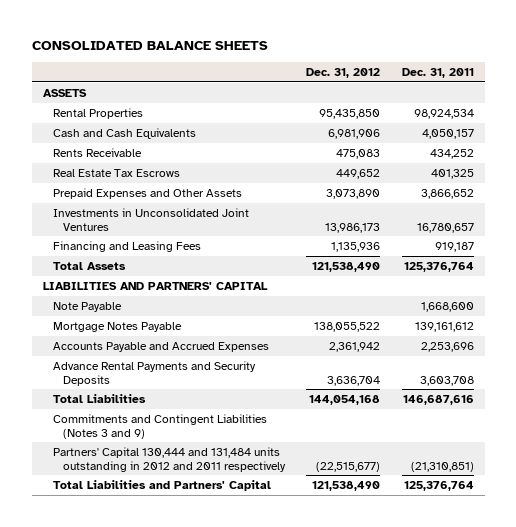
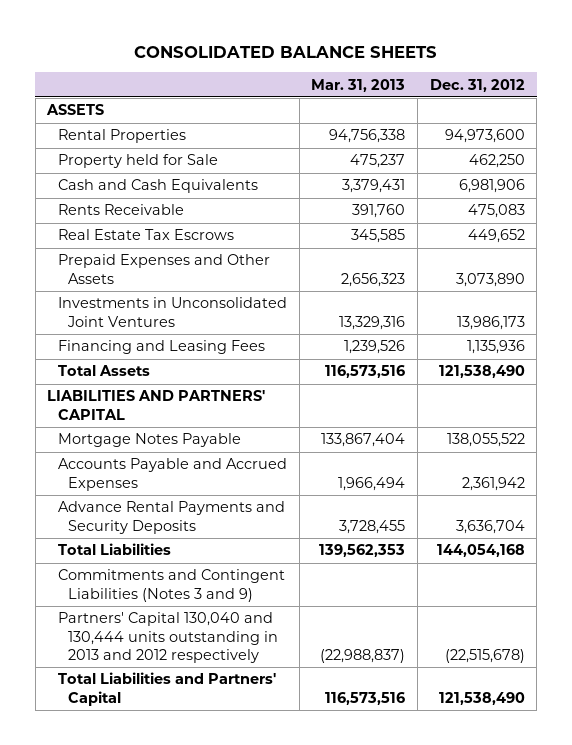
[401,67,474,78] Dec. 31, 2011 -> none
none -> [311,78,406,92] Mar. 31, 2013
[319,108,381,119] 95,435,850 -> [444,129,525,144] 94,973,600
none -> [57,154,218,169] Property held for Sale
[52,301,122,312] Note Payable -> none
[52,446,286,472] Partners' Capital 130,444 and 131,484 units outstanding in 2012 and 2011 respectively -> [57,612,279,663] Partners' Capital 130,040 and 130,444 units outstanding in 2013 and 2012 respectively
[316,461,381,472] (22,515,677) -> [444,648,525,663] (22,515,678)

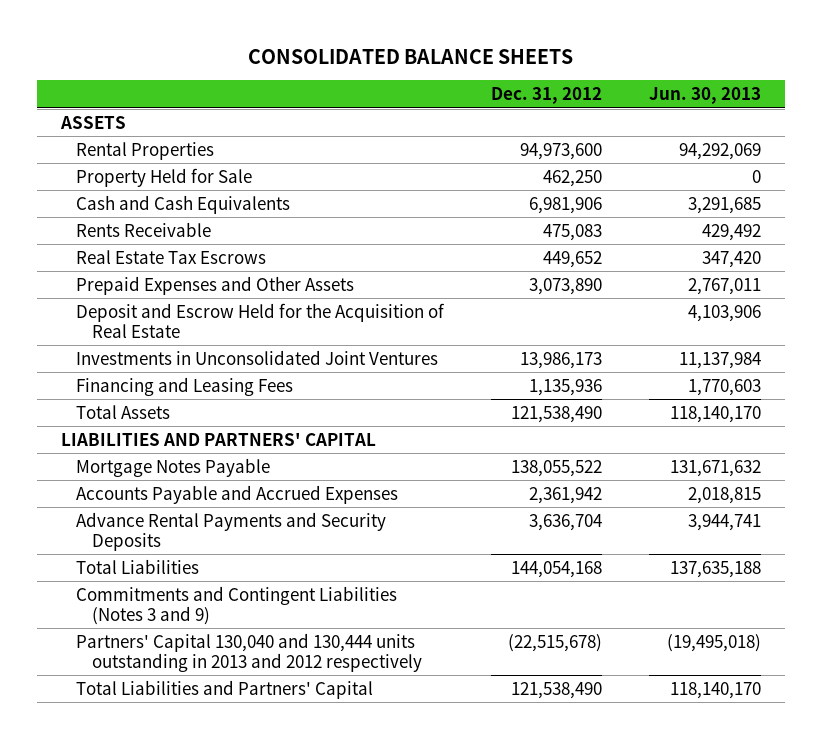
[311,78,406,92] Mar. 31, 2013 -> none
none -> [649,87,762,105] Jun. 30, 2013
[57,154,218,169] Property held for Sale -> [76,167,253,187] Property Held for Sale
none -> [76,302,446,338] Deposit and Escrow Held for the Acquisition of Real Estate

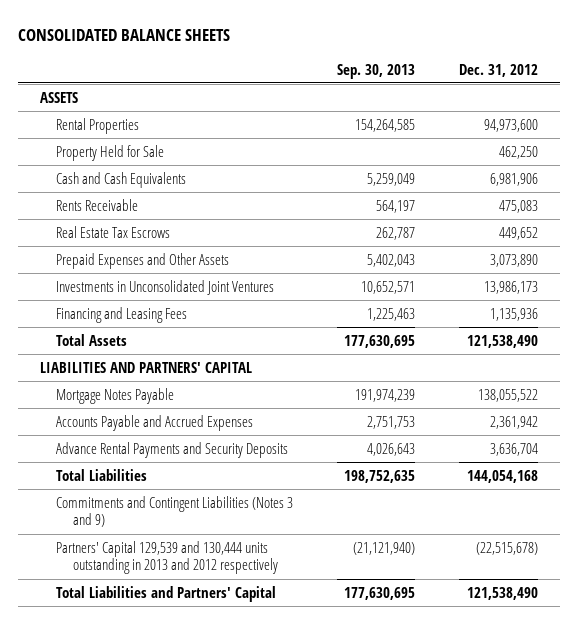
[649,87,762,105] Jun. 30, 2013 -> none
none -> [337,63,416,79] Sep. 30, 2013
[76,302,446,338] Deposit and Escrow Held for the Acquisition of Real Estate -> none
[76,632,423,672] Partners' Capital 130,040 and 130,444 units outstanding in 2013 and 2012 respectively -> [56,540,278,575] Partners' Capital 129,539 and 130,444 units outstanding in 2013 and 2012 respectively

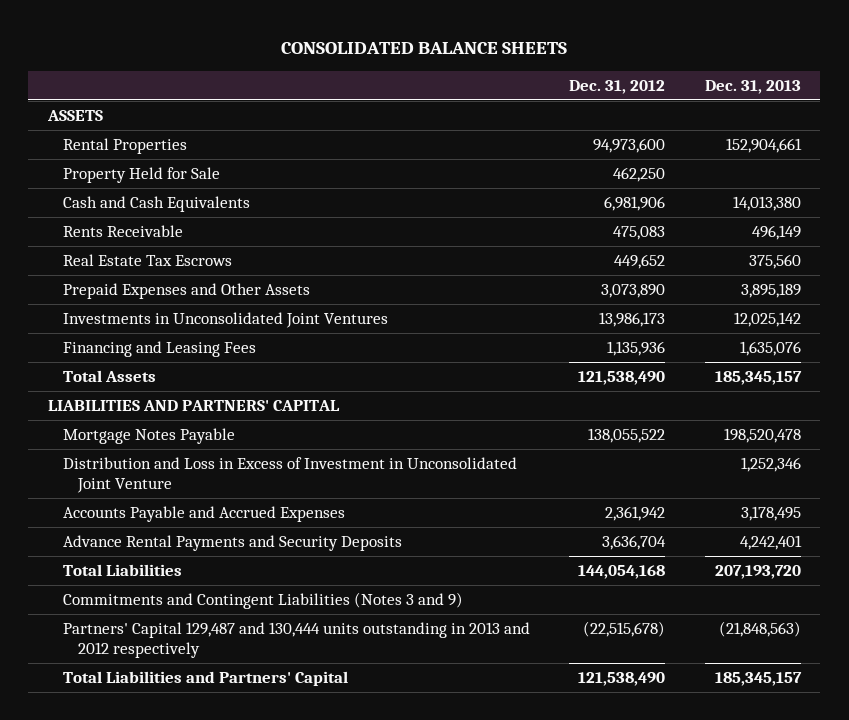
[337,63,416,79] Sep. 30, 2013 -> none
none -> [704,79,801,94] Dec. 31, 2013
none -> [62,457,517,493] Distribution and Loss in Excess of Investment in Unconsolidated Joint Venture
[56,540,278,575] Partners' Capital 129,539 and 130,444 units outstanding in 2013 and 2012 respectively -> [62,622,530,658] Partners' Capital 129,487 and 130,444 units outstanding in 2013 and 2012 respectively

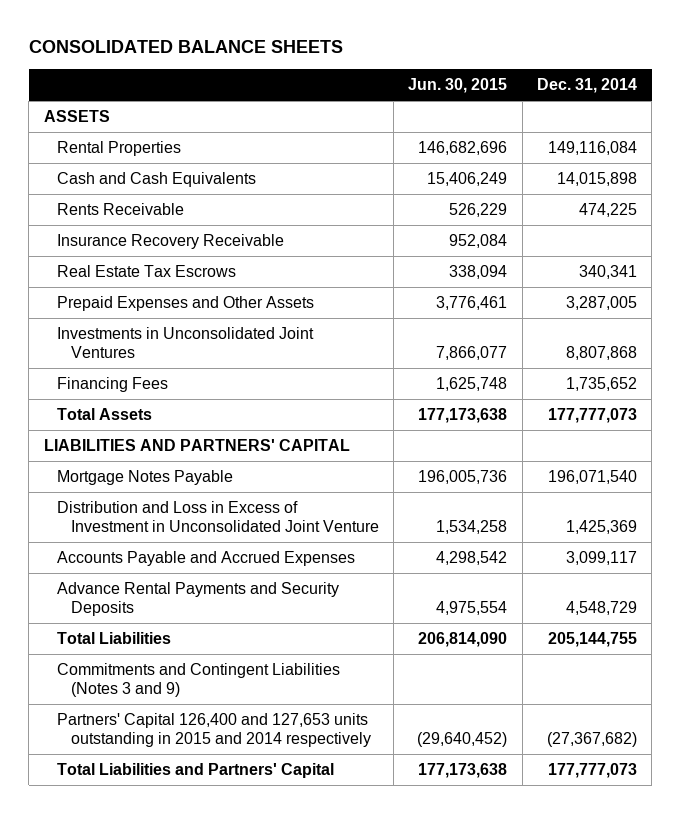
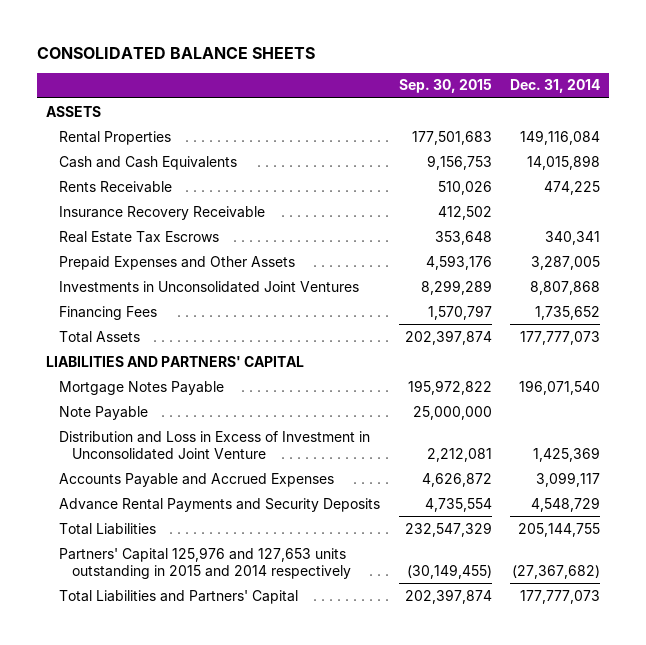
[408,78,508,94] Jun. 30, 2015 -> none
none -> [398,79,492,94] Sep. 30, 2015
none -> [59,405,149,420] Note Payable
[57,663,341,698] Commitments and Contingent Liabilities (Notes 3 and 9) -> none
[57,713,371,748] Partners' Capital 126,400 and 127,653 units outstanding in 2015 and 2014 respectively -> [59,546,352,579] Partners' Capital 125,976 and 127,653 units outstanding in 2015 and 2014 respectively

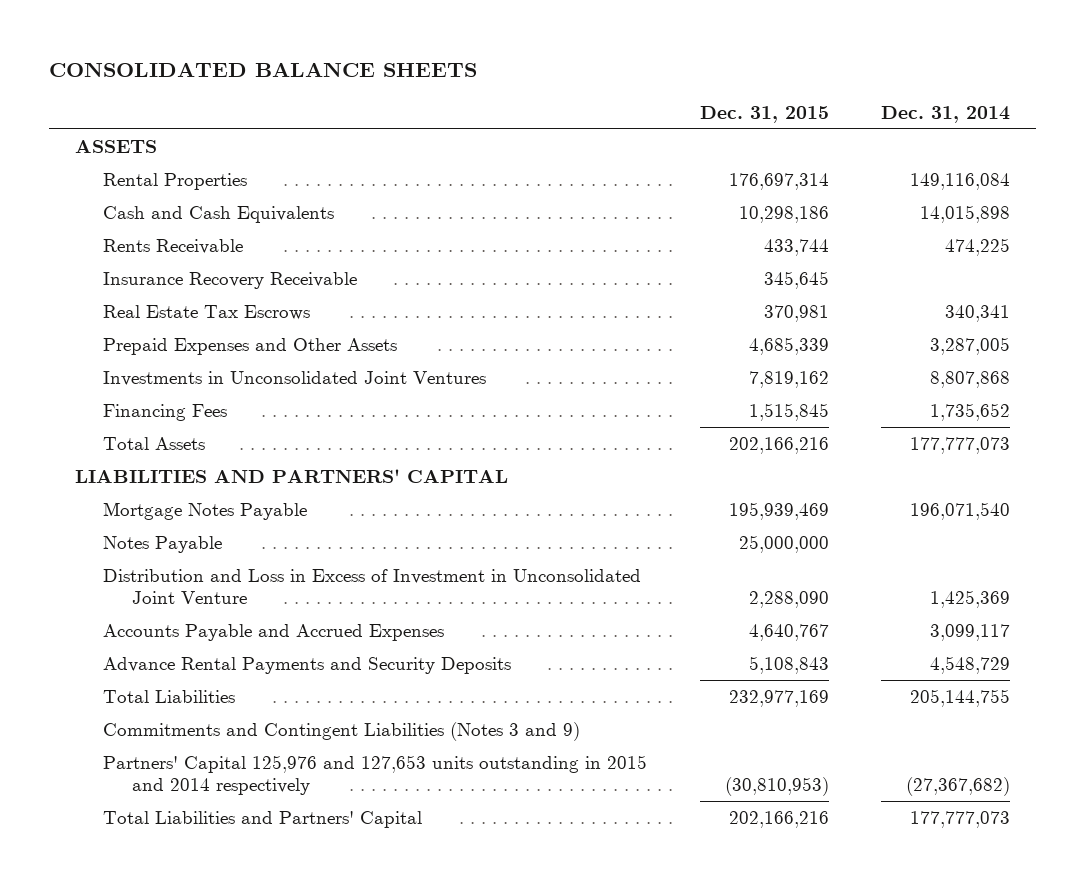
[398,79,492,94] Sep. 30, 2015 -> none
none -> [699,105,829,123] Dec. 31, 2015
[59,405,149,420] Note Payable -> [103,535,223,553] Notes Payable
none -> [103,721,581,741] Commitments and Contingent Liabilities (Notes 3 and 9)

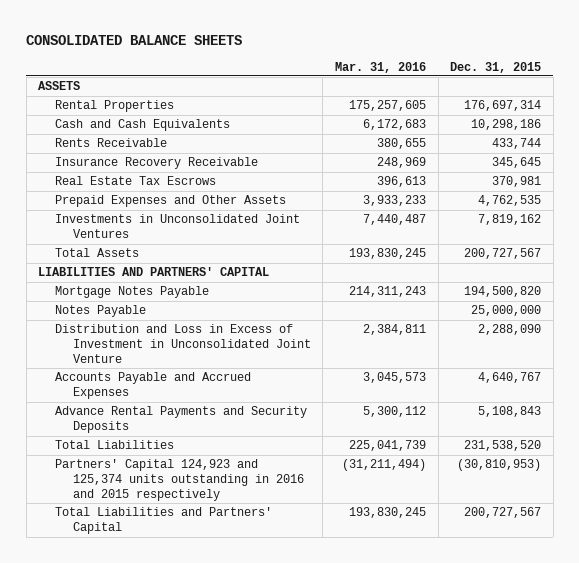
[880,105,1010,123] Dec. 31, 2014 -> none
none -> [334,61,426,73] Mar. 31, 2016
[748,336,829,355] 4,685,339 -> [478,195,542,207] 4,762,535
[103,403,228,421] Financing Fees -> none
[728,436,829,454] 202,166,216 -> [464,248,542,260] 200,727,567
[728,501,829,520] 195,939,469 -> [464,286,542,298] 194,500,820
[103,721,581,741] Commitments and Contingent Liabilities (Notes 3 and 9) -> none
[728,689,829,707] 232,977,169 -> [464,440,542,452] 231,538,520
[103,754,648,796] Partners' Capital 125,976 and 127,653 units outstanding in 2015 and 2014 respectively -> [55,459,304,502] Partners' Capital 124,923 and 125,374 units outstanding in 2016 and 2015 respectively
[728,810,829,828] 202,166,216 -> [464,507,542,519] 200,727,567

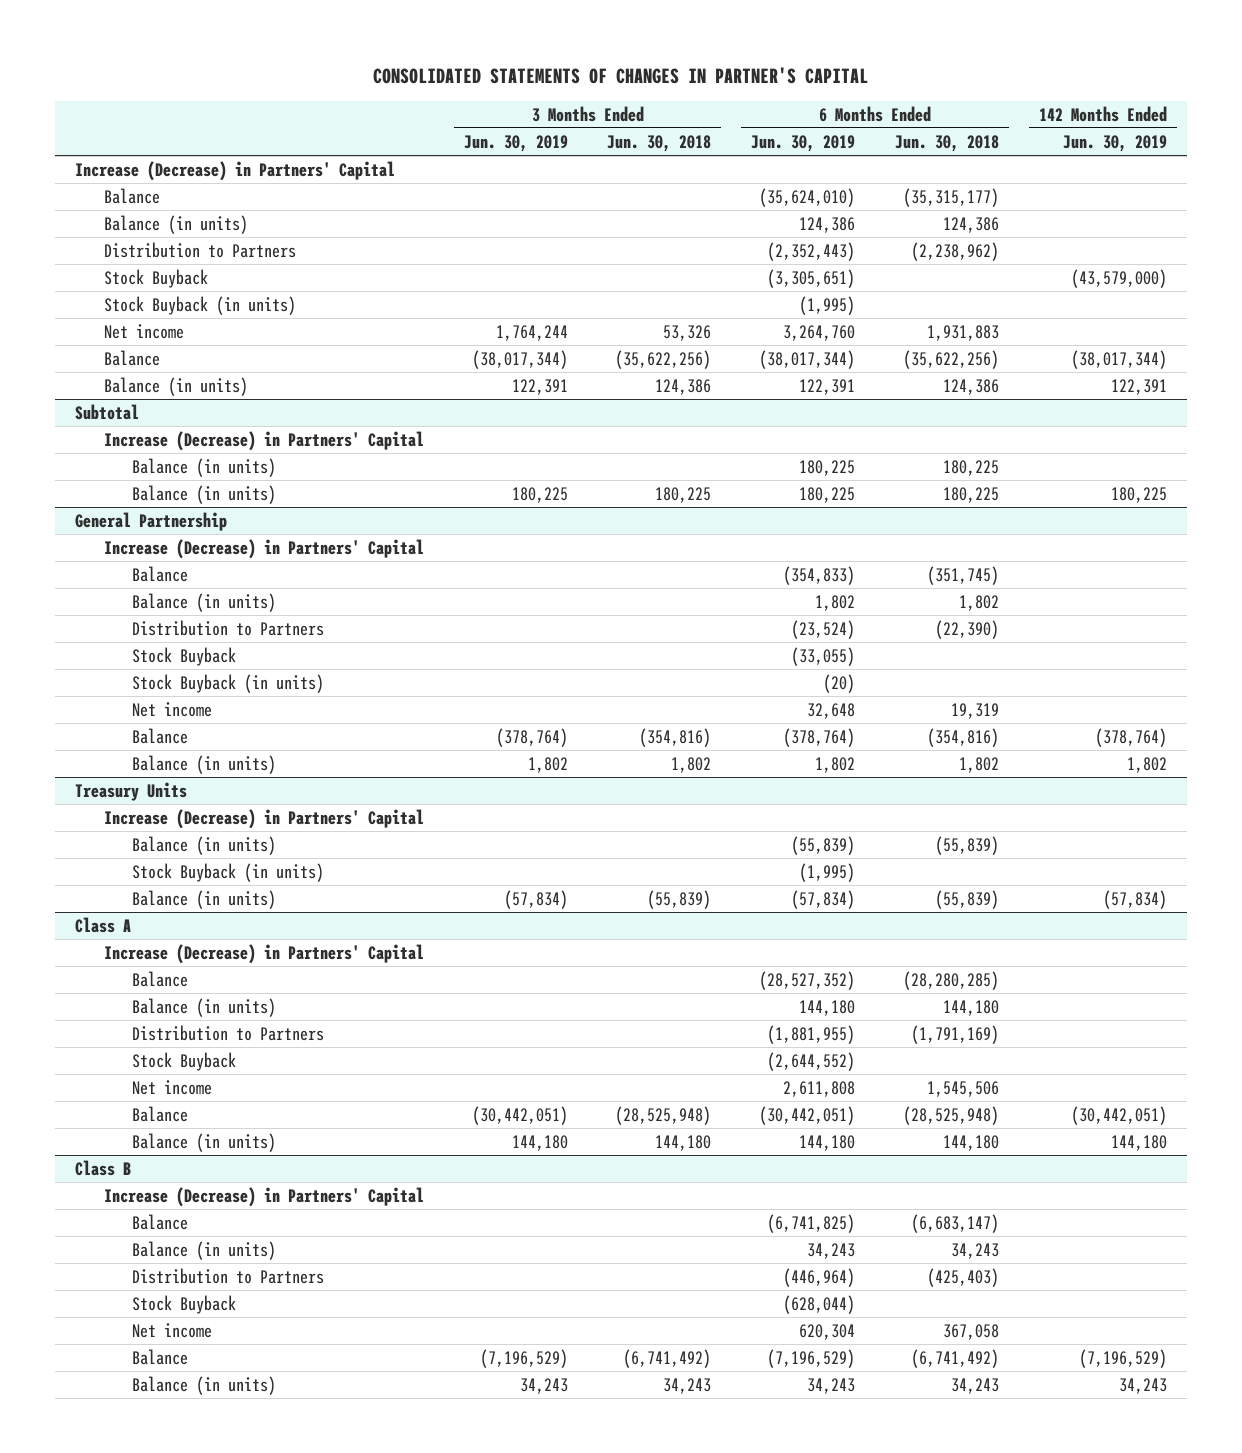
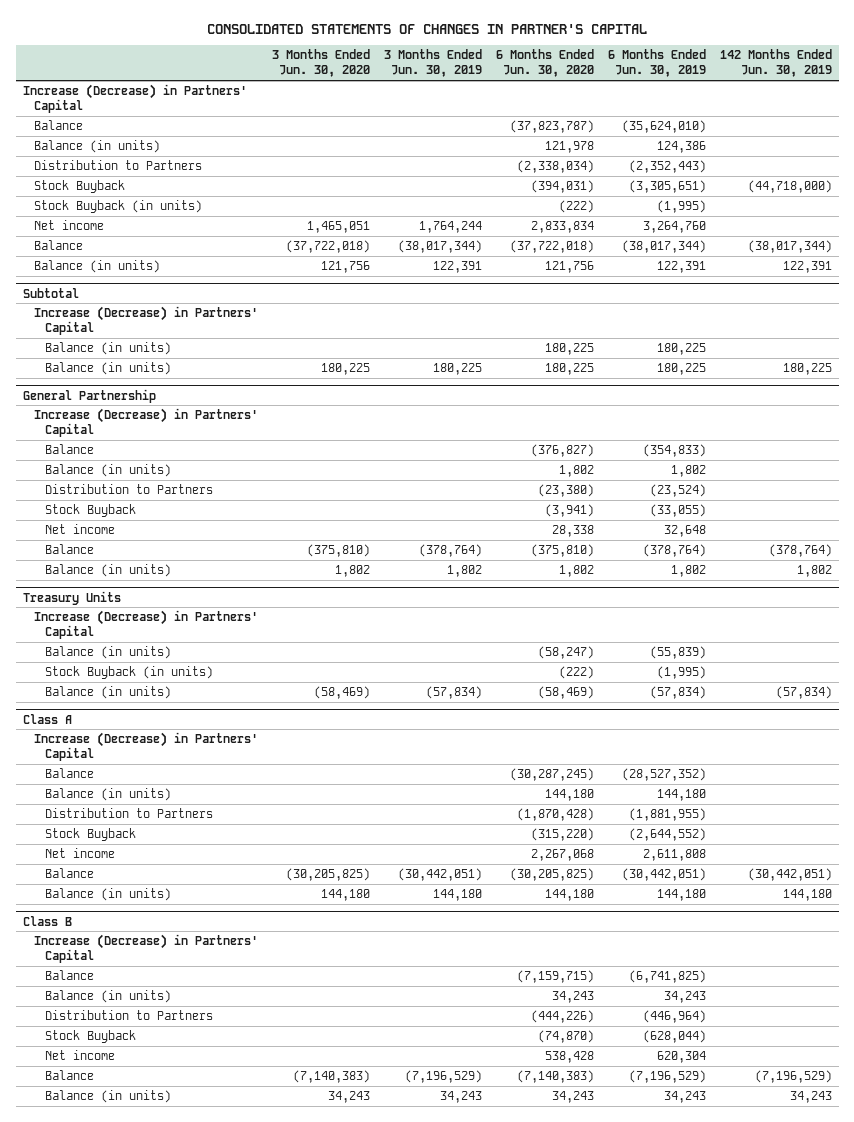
[607,134,712,152] Jun. 30, 2018 -> none
[895,134,1000,152] Jun. 30, 2018 -> none
none -> [271,49,370,78] 3 Months Ended Jun. 30, 2020
none -> [495,49,594,78] 6 Months Ended Jun. 30, 2020
[1071,268,1168,288] (43,579,000) -> [747,180,832,194] (44,718,000)
[132,673,325,693] Stock Buyback (in units) -> none

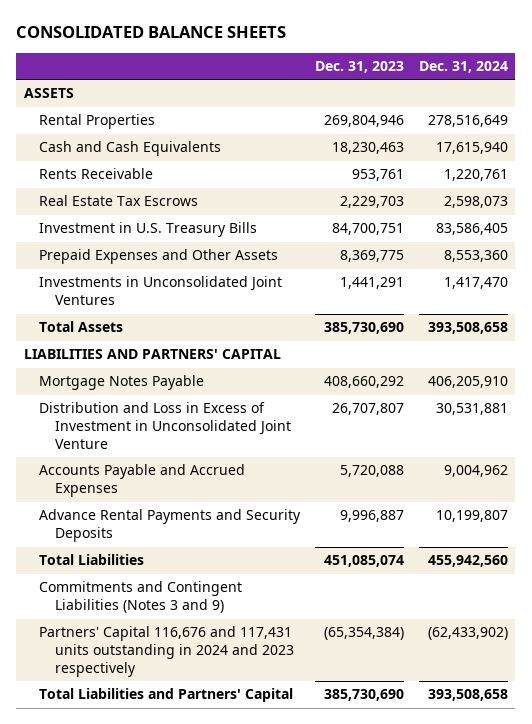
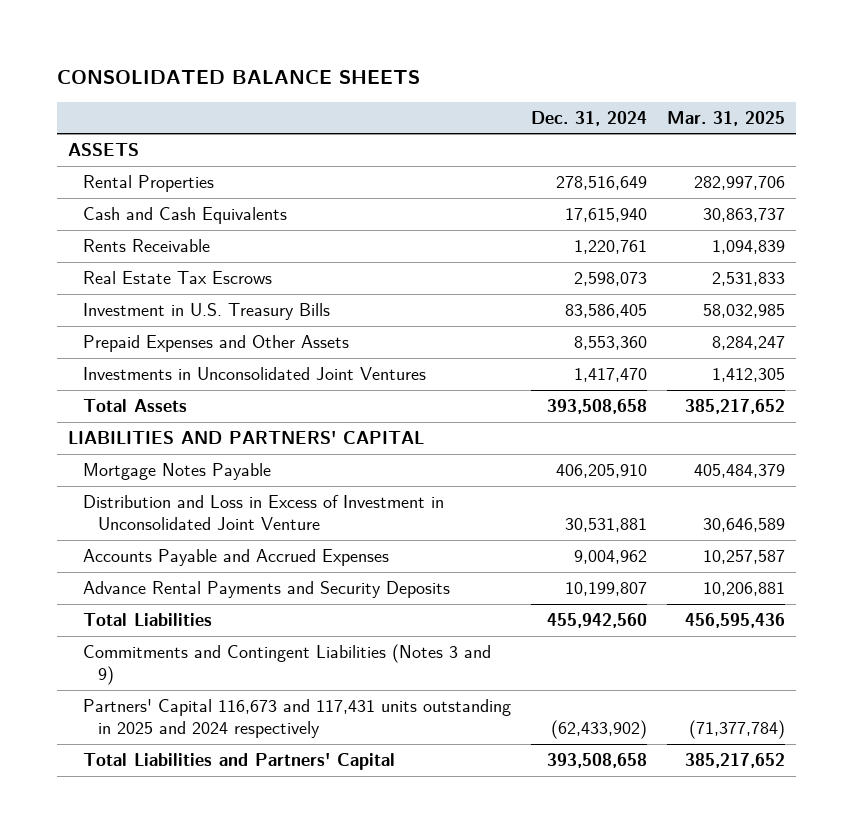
[315,60,405,73] Dec. 31, 2023 -> none
none -> [667,110,786,126] Mar. 31, 2025
[39,626,294,678] Partners' Capital 116,676 and 117,431 units outstanding in 2024 and 2023 respectively -> [82,698,511,739] Partners' Capital 116,673 and 117,431 units outstanding in 2025 and 2024 respectively

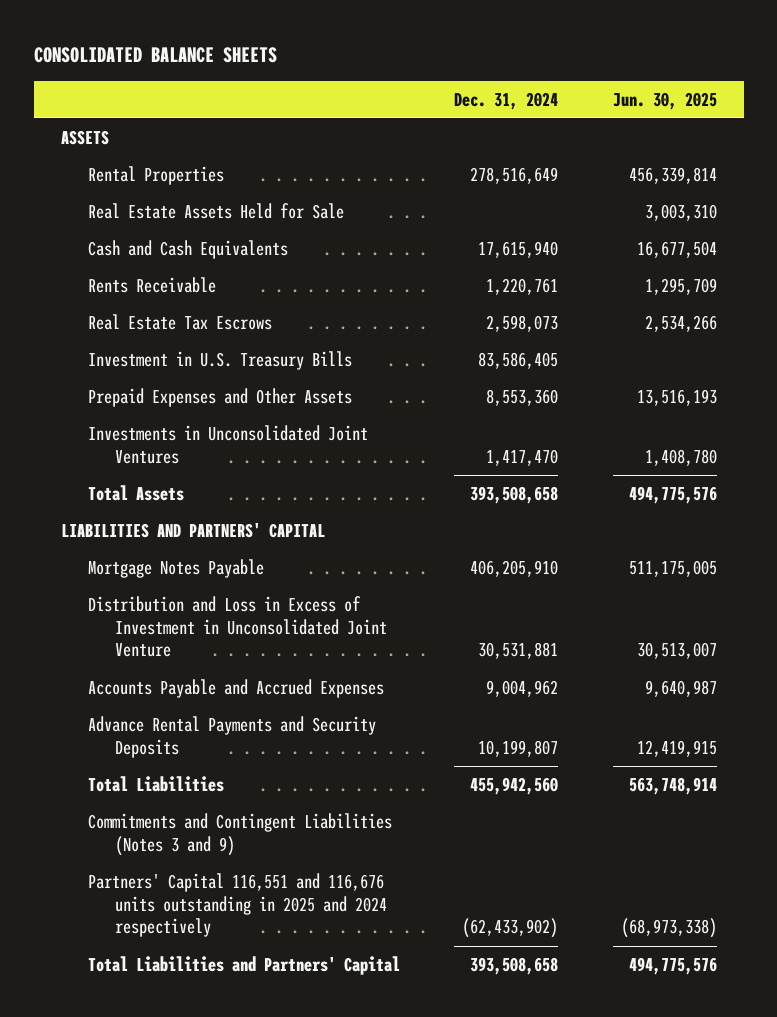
[667,110,786,126] Mar. 31, 2025 -> none
none -> [612,91,717,110] Jun. 30, 2025
none -> [88,203,345,220] Real Estate Assets Held for Sale
[82,698,511,739] Partners' Capital 116,673 and 117,431 units outstanding in 2025 and 2024 respectively -> [88,873,388,938] Partners' Capital 116,551 and 116,676 units outstanding in 2025 and 2024 respectively

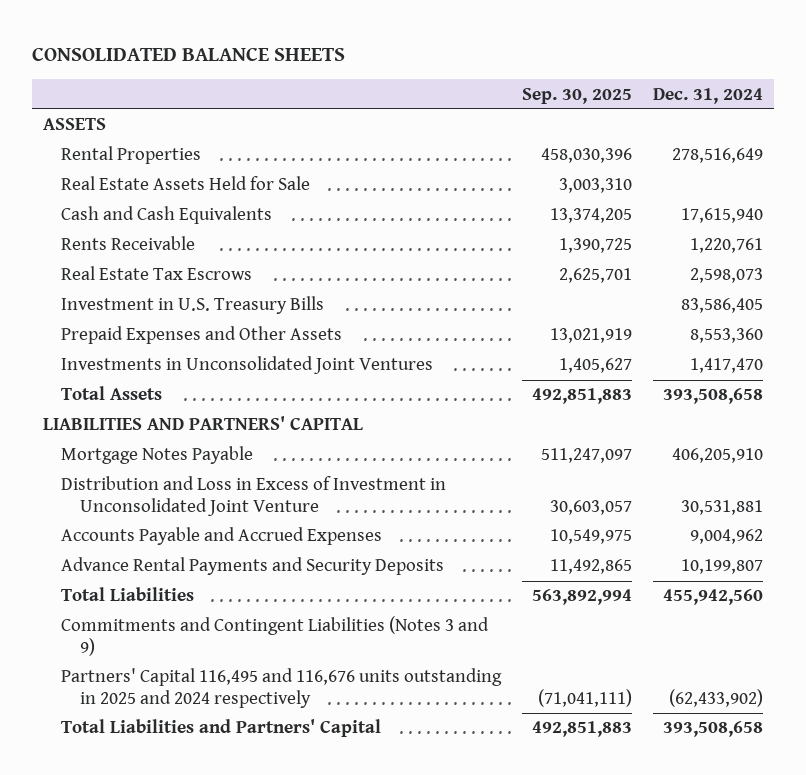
[612,91,717,110] Jun. 30, 2025 -> none
none -> [522,87,633,104] Sep. 30, 2025
[88,873,388,938] Partners' Capital 116,551 and 116,676 units outstanding in 2025 and 2024 respectively -> [61,668,503,709] Partners' Capital 116,495 and 116,676 units outstanding in 2025 and 2024 respectively

